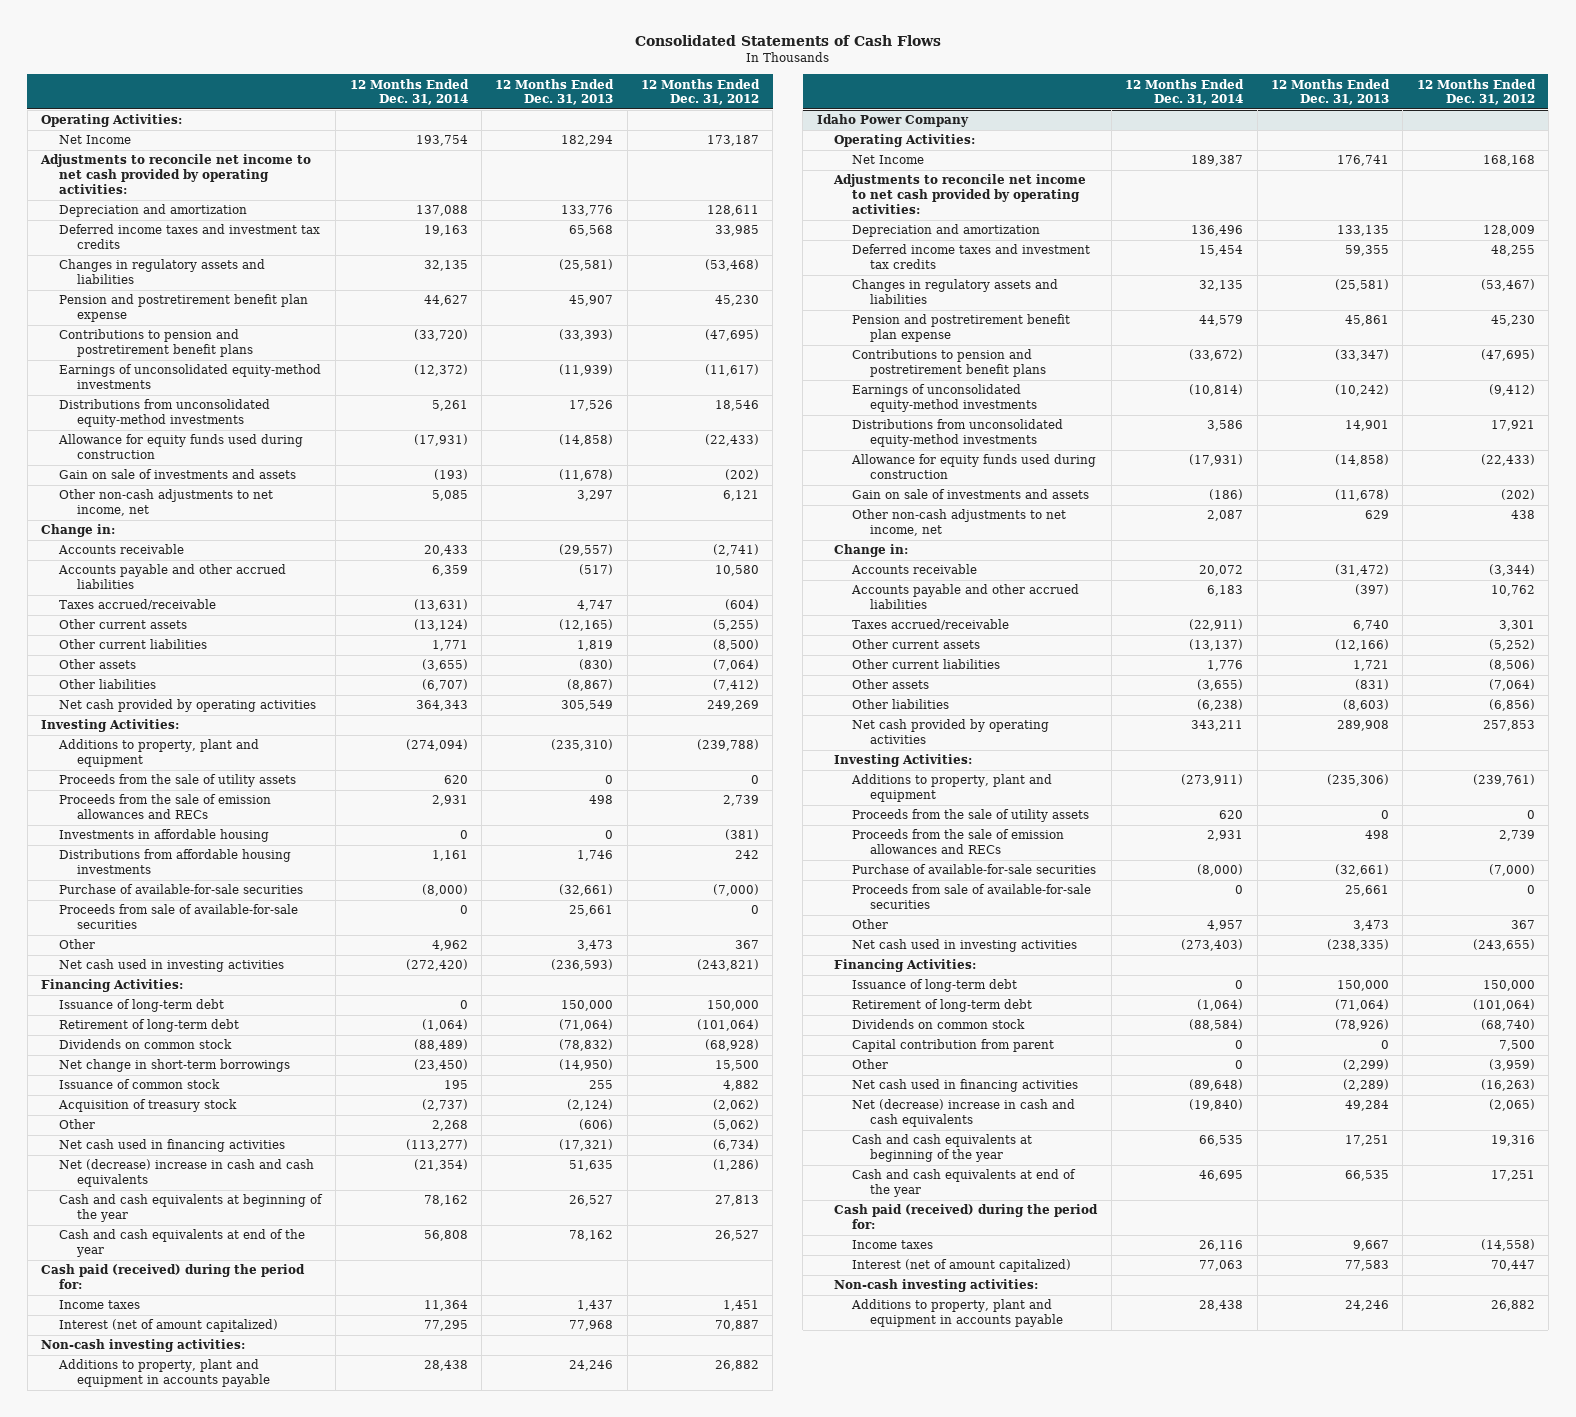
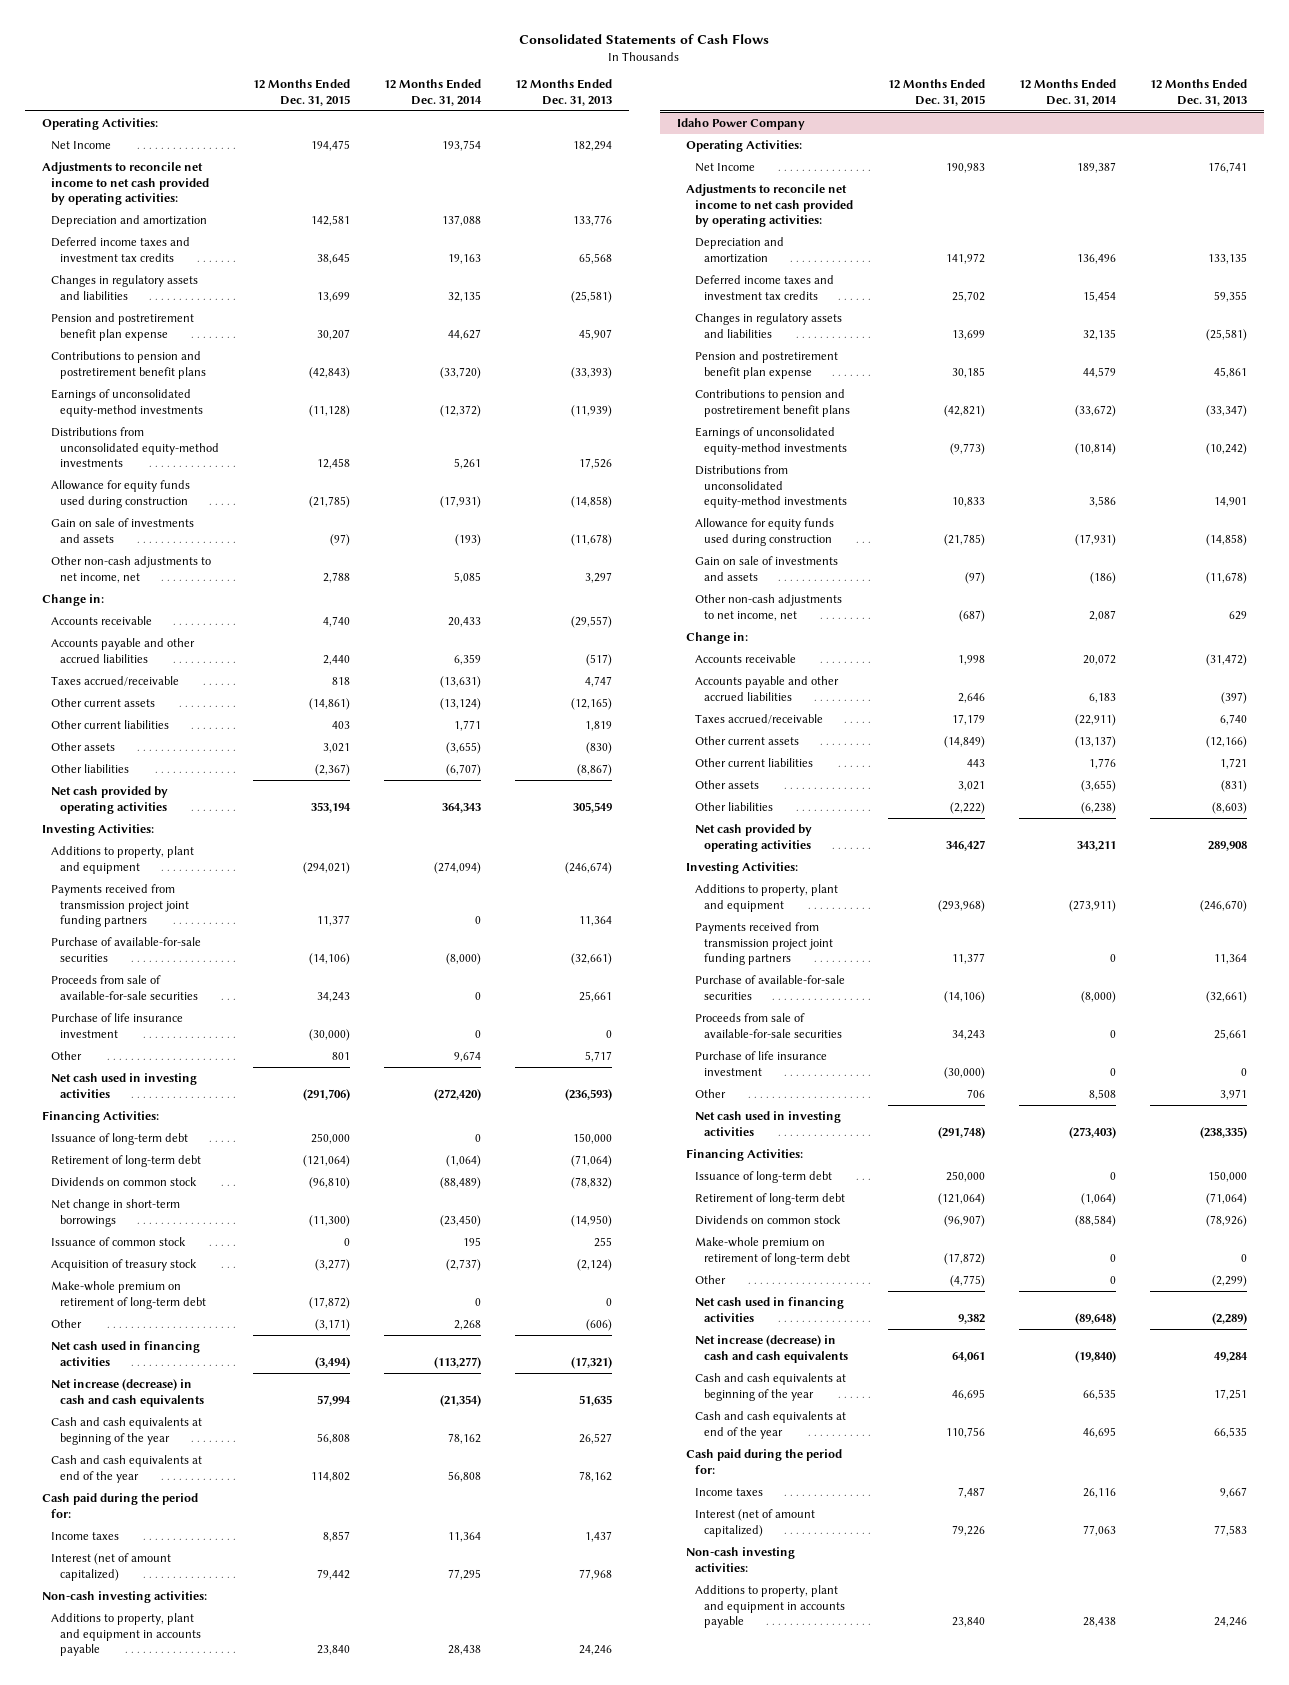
[641,78,761,106] 12 Months Ended Dec. 31, 2012 -> none
none -> [252,79,350,106] 12 Months Ended Dec. 31, 2015
[58,774,296,788] Proceeds from the sale of utility assets -> none
[58,794,271,820] Proceeds from the sale of emission allowances and RECs -> none
[58,829,269,843] Investments in affordable housing -> none
[58,849,291,875] Distributions from affordable housing investments -> none
[551,739,614,752] (235,310) -> [564,861,612,874] (246,674)
none -> [50,884,189,928] Payments received from transmission project joint funding partners
none -> [50,1013,183,1038] Purchase of life insurance investment
[431,940,468,952] 4,962 -> [453,1051,481,1063] 9,674
[577,940,614,952] 3,473 -> [584,1051,612,1063] 5,717
none -> [50,1281,206,1309] Make-whole premium on retirement of long-term debt
[58,1159,314,1188] Net (decrease) increase in cash and cash equivalents -> [50,1379,204,1407] Net increase (decrease) in cash and cash equivalents
[41,1264,306,1290] Cash paid (received) during the period for: -> [41,1493,198,1518] Cash paid during the period for:
[852,809,1090,823] Proceeds from the sale of utility assets -> none
[852,829,1065,855] Proceeds from the sale of emission allowances and RECs -> none
[1326,774,1389,787] (235,306) -> [1199,899,1247,912] (246,670)
none -> [694,922,833,966] Payments received from transmission project joint funding partners
none -> [694,1051,827,1076] Purchase of life insurance investment
[1207,920,1244,932] 4,957 -> [1088,1089,1116,1101] 8,508
[1352,920,1389,932] 3,473 -> [1219,1089,1247,1101] 3,971
[852,1039,1055,1053] Capital contribution from parent -> none
none -> [694,1237,850,1265] Make-whole premium on retirement of long-term debt
[852,1099,1076,1128] Net (decrease) increase in cash and cash equivalents -> [694,1335,848,1363] Net increase (decrease) in cash and cash equivalents
[834,1204,1099,1230] Cash paid (received) during the period for: -> [685,1449,842,1474] Cash paid during the period for:

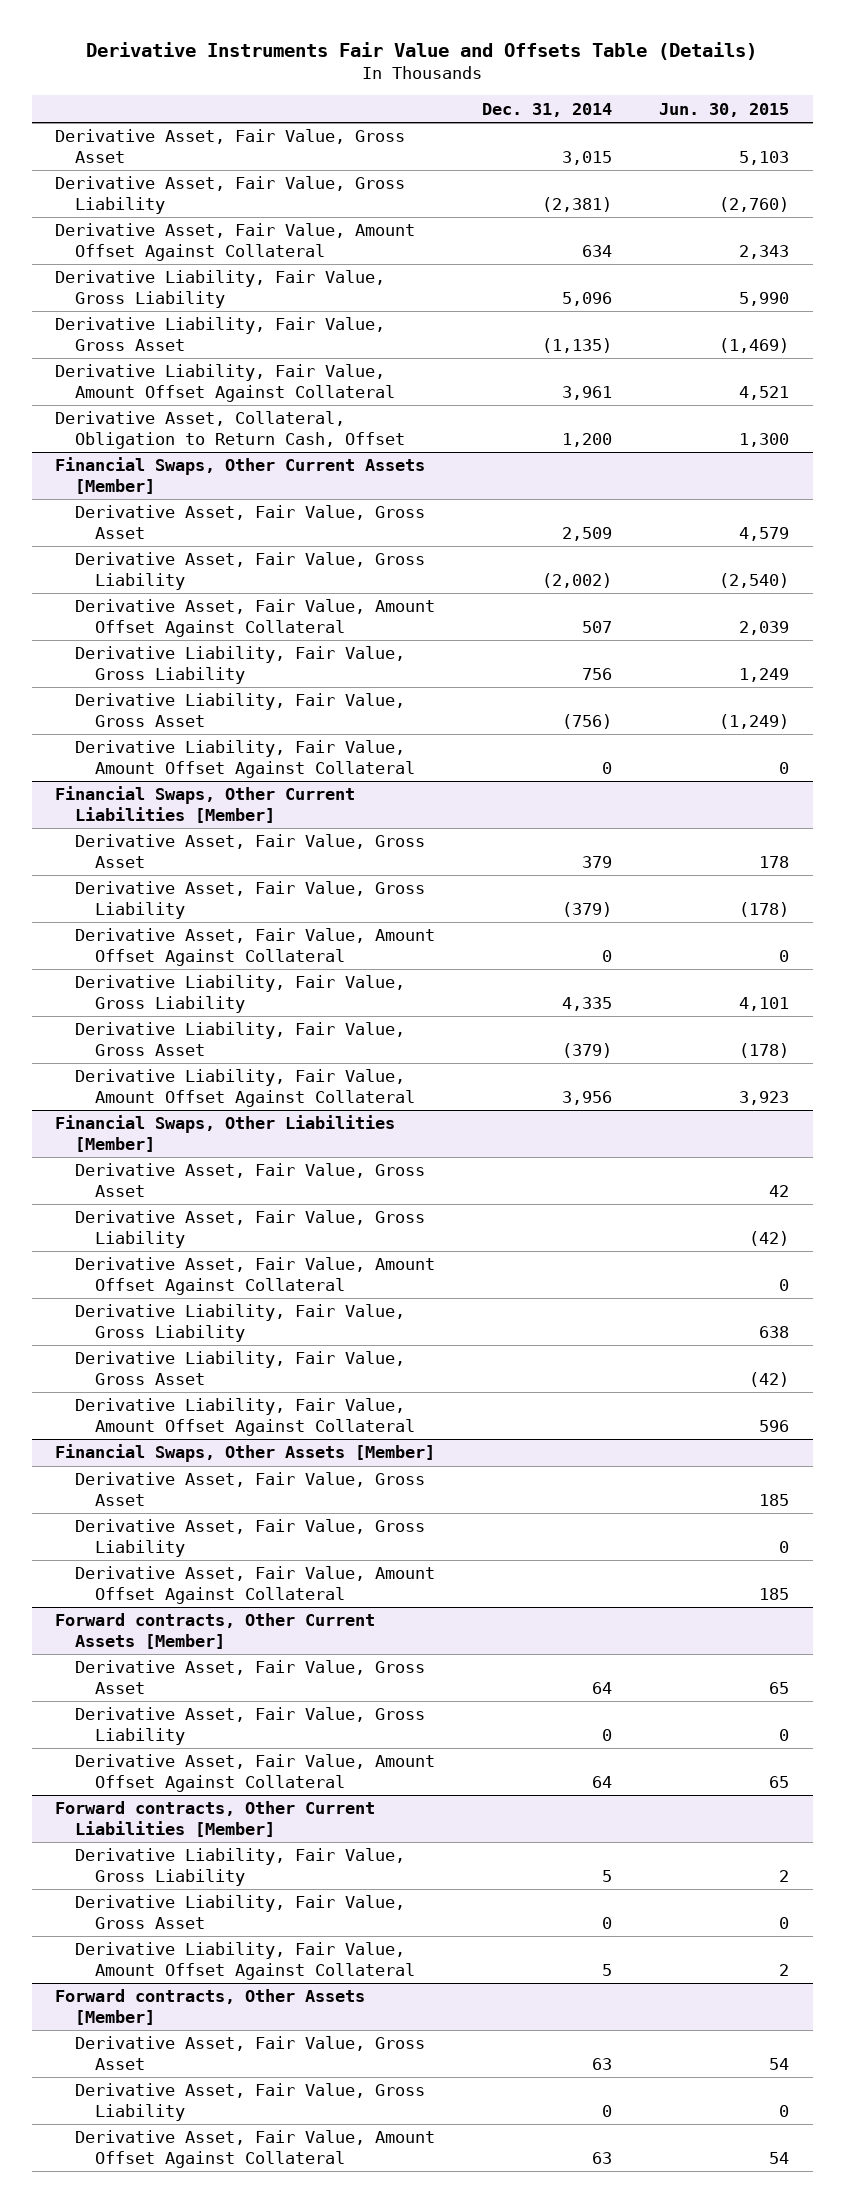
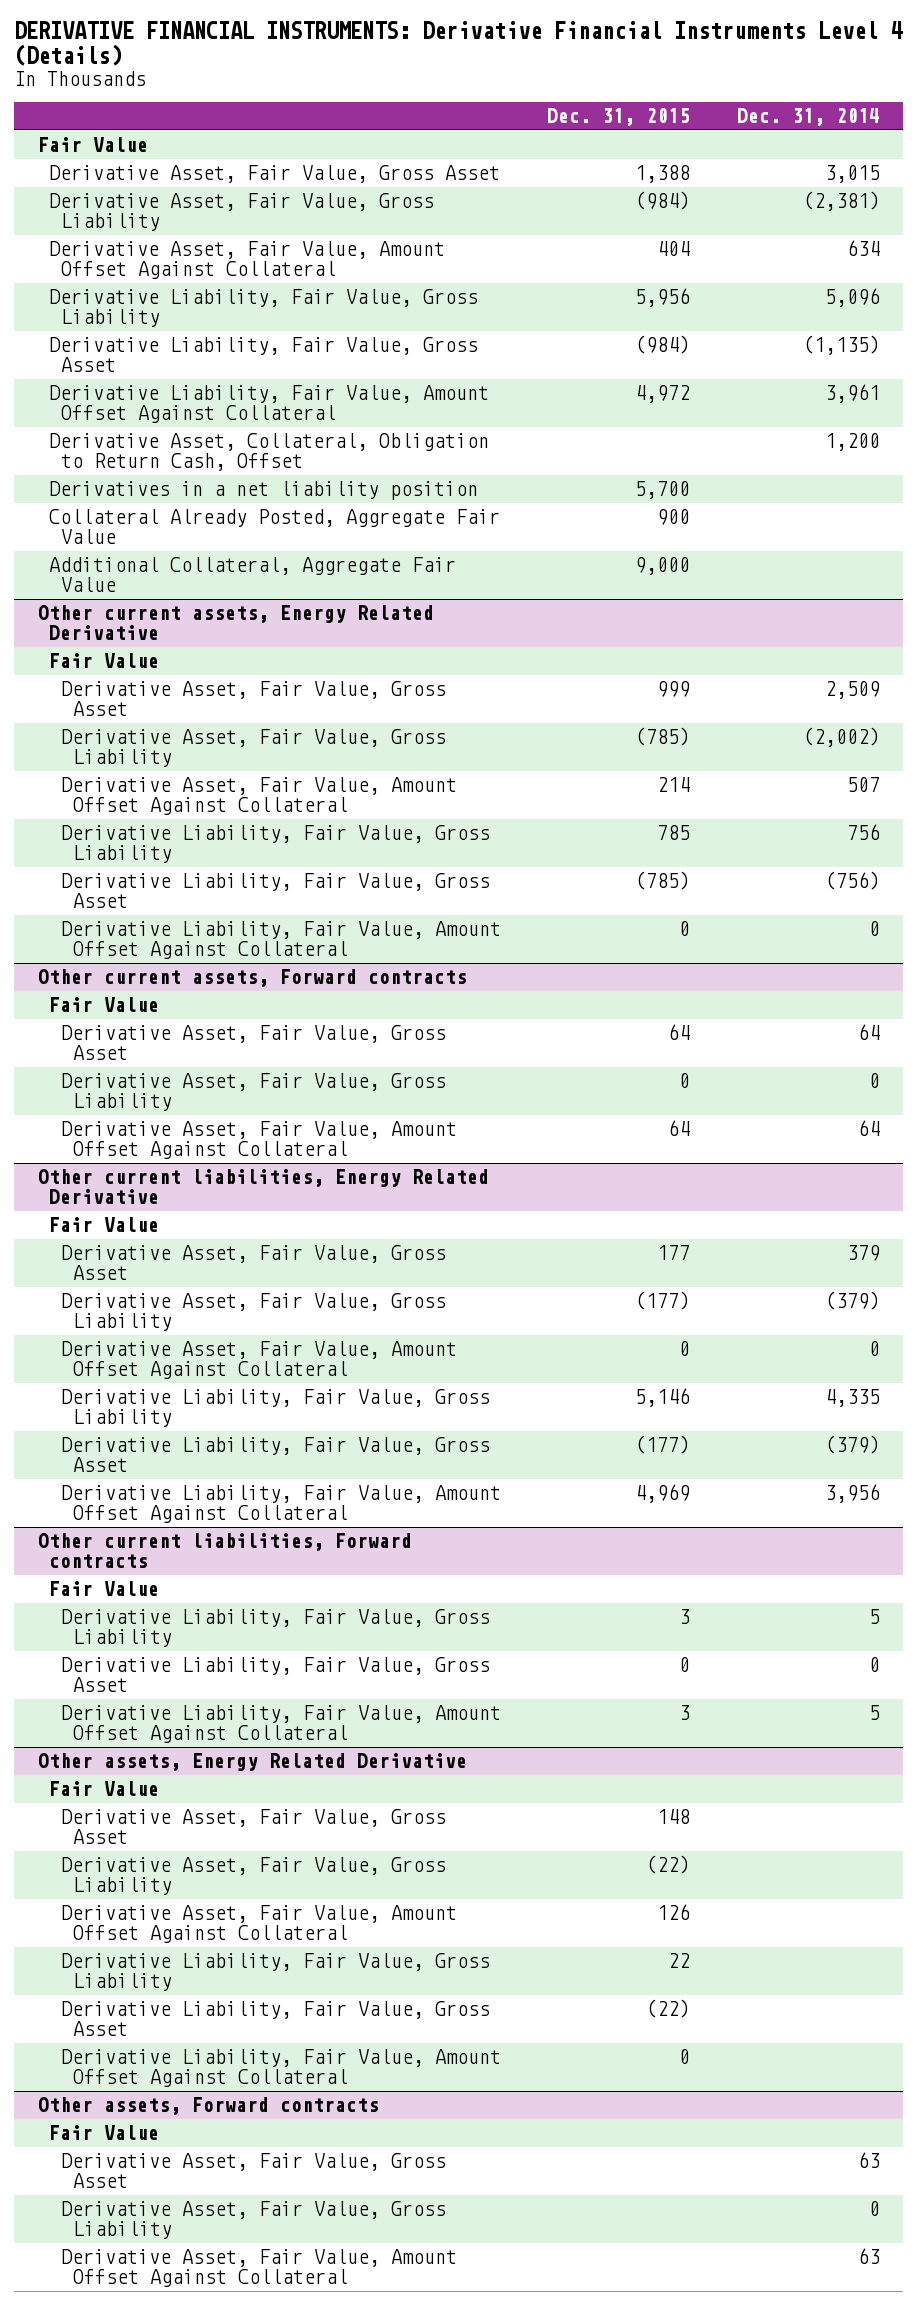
[86,42,758,61] Derivative Instruments Fair Value and Offsets Table (Details) -> [14,21,904,67] DERIVATIVE FINANCIAL INSTRUMENTS: Derivative Financial Instruments Level 4 (Details)
[659,102,790,117] Jun. 30, 2015 -> none
none -> [547,108,691,127] Dec. 31, 2015
none -> [37,137,148,153] Fair Value
[55,457,426,494] Financial Swaps, Other Current Assets [Member] -> none
none -> [49,481,479,501] Derivatives in a net liability position
none -> [49,509,501,545] Collateral Already Posted, Aggregate Fair Value
none -> [49,557,457,593] Additional Collateral, Aggregate Fair Value
none -> [37,605,434,641] Other current assets, Energy Related Derivative
none -> [49,653,160,669] Fair Value
[55,786,356,823] Financial Swaps, Other Current Liabilities [Member] -> none
none -> [37,969,467,988] Other current assets, Forward contracts
none -> [49,997,160,1013] Fair Value
none -> [61,1025,447,1061] Derivative Asset, Fair Value, Gross Asset
none -> [61,1073,447,1112] Derivative Asset, Fair Value, Gross Liability
none -> [61,1121,458,1160] Derivative Asset, Fair Value, Amount Offset Against Collateral
none -> [37,1169,489,1205] Other current liabilities, Energy Related Derivative
none -> [49,1217,160,1233] Fair Value
[55,1115,396,1152] Financial Swaps, Other Liabilities [Member] -> none
none -> [37,1533,412,1569] Other current liabilities, Forward contracts
none -> [49,1581,160,1597] Fair Value
none -> [61,1609,491,1648] Derivative Liability, Fair Value, Gross Liability
none -> [61,1657,491,1693] Derivative Liability, Fair Value, Gross Asset
none -> [61,1705,502,1744] Derivative Liability, Fair Value, Amount Offset Against Collateral
none -> [37,1753,467,1772] Other assets, Energy Related Derivative
none -> [49,1781,160,1797] Fair Value
[55,1444,436,1463] Financial Swaps, Other Assets [Member] -> none
[75,1472,426,1506] Derivative Asset, Fair Value, Gross Asset -> none
[75,1519,426,1557] Derivative Asset, Fair Value, Gross Liability -> none
[75,1566,436,1604] Derivative Asset, Fair Value, Amount Offset Against Collateral -> none
[55,1613,376,1649] Forward contracts, Other Current Assets [Member] -> none
[75,1660,426,1694] Derivative Asset, Fair Value, Gross Asset -> none
[75,1707,426,1745] Derivative Asset, Fair Value, Gross Liability -> none
[75,1754,436,1792] Derivative Asset, Fair Value, Amount Offset Against Collateral -> none
[55,1801,376,1837] Forward contracts, Other Current Liabilities [Member] -> none
[75,1848,406,1886] Derivative Liability, Fair Value, Gross Liability -> none
[75,1895,406,1929] Derivative Liability, Fair Value, Gross Asset -> none
[75,1942,416,1980] Derivative Liability, Fair Value, Amount Offset Against Collateral -> none
[55,1989,366,2025] Forward contracts, Other Assets [Member] -> [37,2097,379,2116] Other assets, Forward contracts
none -> [49,2125,160,2141] Fair Value

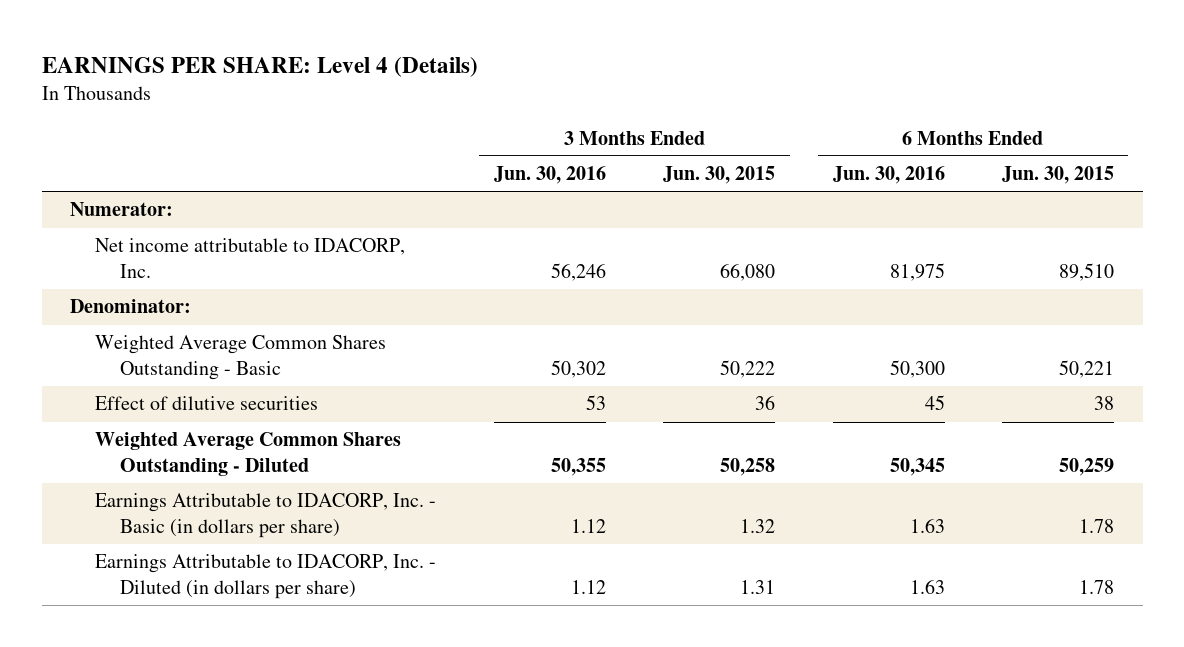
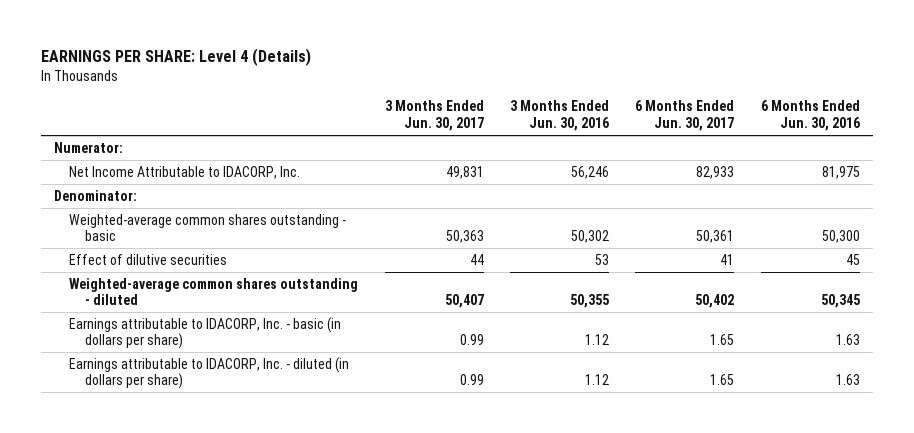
[663,166,776,185] Jun. 30, 2015 -> none
[1001,166,1114,185] Jun. 30, 2015 -> none
none -> [384,100,484,132] 3 Months Ended Jun. 30, 2017
none -> [635,100,735,132] 6 Months Ended Jun. 30, 2017
[95,238,406,278] Net income attributable to IDACORP, Inc. -> [69,165,301,179] Net Income Attributable to IDACORP, Inc.
[95,335,387,380] Weighted Average Common Shares Outstanding - Basic -> [69,213,347,242] Weighted-average common shares outstanding - basic
[95,432,402,476] Weighted Average Common Shares Outstanding - Diluted -> [69,277,359,306] Weighted-average common shares outstanding - diluted
[95,493,437,538] Earnings Attributable to IDACORP, Inc. - Basic (in dollars per share) -> [69,316,342,350] Earnings attributable to IDACORP, Inc. - basic (in dollars per share)
[95,554,437,599] Earnings Attributable to IDACORP, Inc. - Diluted (in dollars per share) -> [69,356,350,390] Earnings attributable to IDACORP, Inc. - diluted (in dollars per share)

